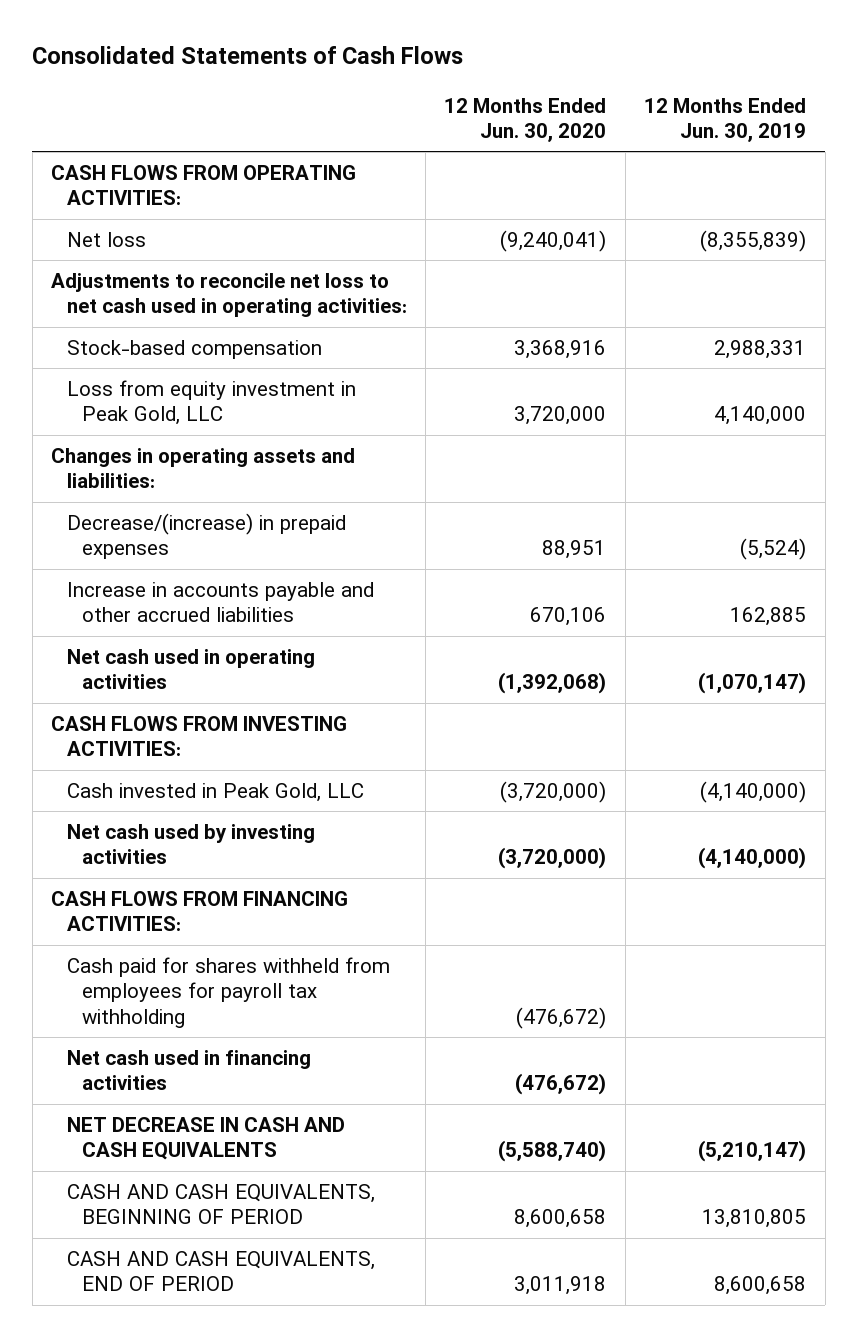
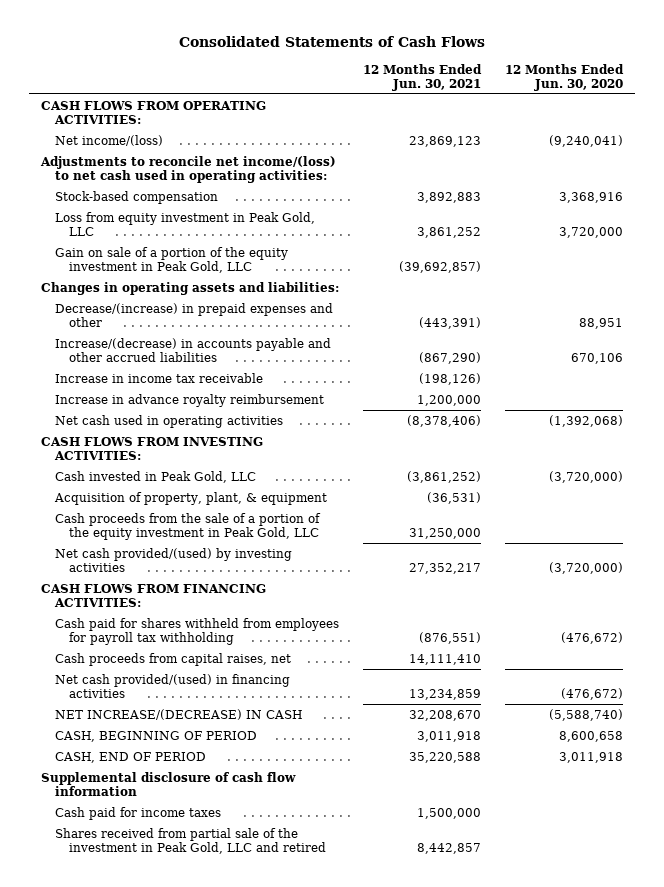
[644,97,807,143] 12 Months Ended Jun. 30, 2019 -> none
none -> [362,63,482,91] 12 Months Ended Jun. 30, 2021
[66,231,146,247] Net loss -> [54,134,163,146] Net income/(loss)
[51,272,407,318] Adjustments to reconcile net loss to net cash used in operating activities: -> [40,155,337,183] Adjustments to reconcile net income/(loss) to net cash used in operating activities:
none -> [54,246,288,273] Gain on sale of a portion of the equity investment in Peak Gold, LLC
[66,512,346,560] Decrease/(increase) in prepaid expenses -> [54,302,333,327] Decrease/(increase) in prepaid expenses and other
[66,581,374,623] Increase in accounts payable and other accrued liabilities -> [54,337,331,362] Increase/(decrease) in accounts payable and other accrued liabilities
none -> [54,372,263,383] Increase in income tax receivable
none -> [54,393,324,407] Increase in advance royalty reimbursement
none -> [53,491,327,505] Acquisition of property, plant, & equipment
none -> [54,512,321,540] Cash proceeds from the sale of a portion of the equity investment in Peak Gold, LLC
[66,823,315,865] Net cash used by investing activities -> [54,547,292,572] Net cash provided/(used) by investing activities
none -> [54,652,291,666] Cash proceeds from capital raises, net
[66,1049,311,1091] Net cash used in financing activities -> [54,673,290,698] Net cash provided/(used) in financing activities
[66,1116,345,1161] NET DECREASE IN CASH AND CASH EQUIVALENTS -> [54,708,302,720] NET INCREASE/(DECREASE) IN CASH
[66,1183,375,1225] CASH AND CASH EQUIVALENTS, BEGINNING OF PERIOD -> [54,730,257,742] CASH, BEGINNING OF PERIOD
[66,1250,375,1292] CASH AND CASH EQUIVALENTS, END OF PERIOD -> [54,751,206,763] CASH, END OF PERIOD
none -> [41,771,297,796] Supplemental disclosure of cash flow information
none -> [54,806,221,820] Cash paid for income taxes
none -> [54,827,326,854] Shares received from partial sale of the investment in Peak Gold, LLC and retired

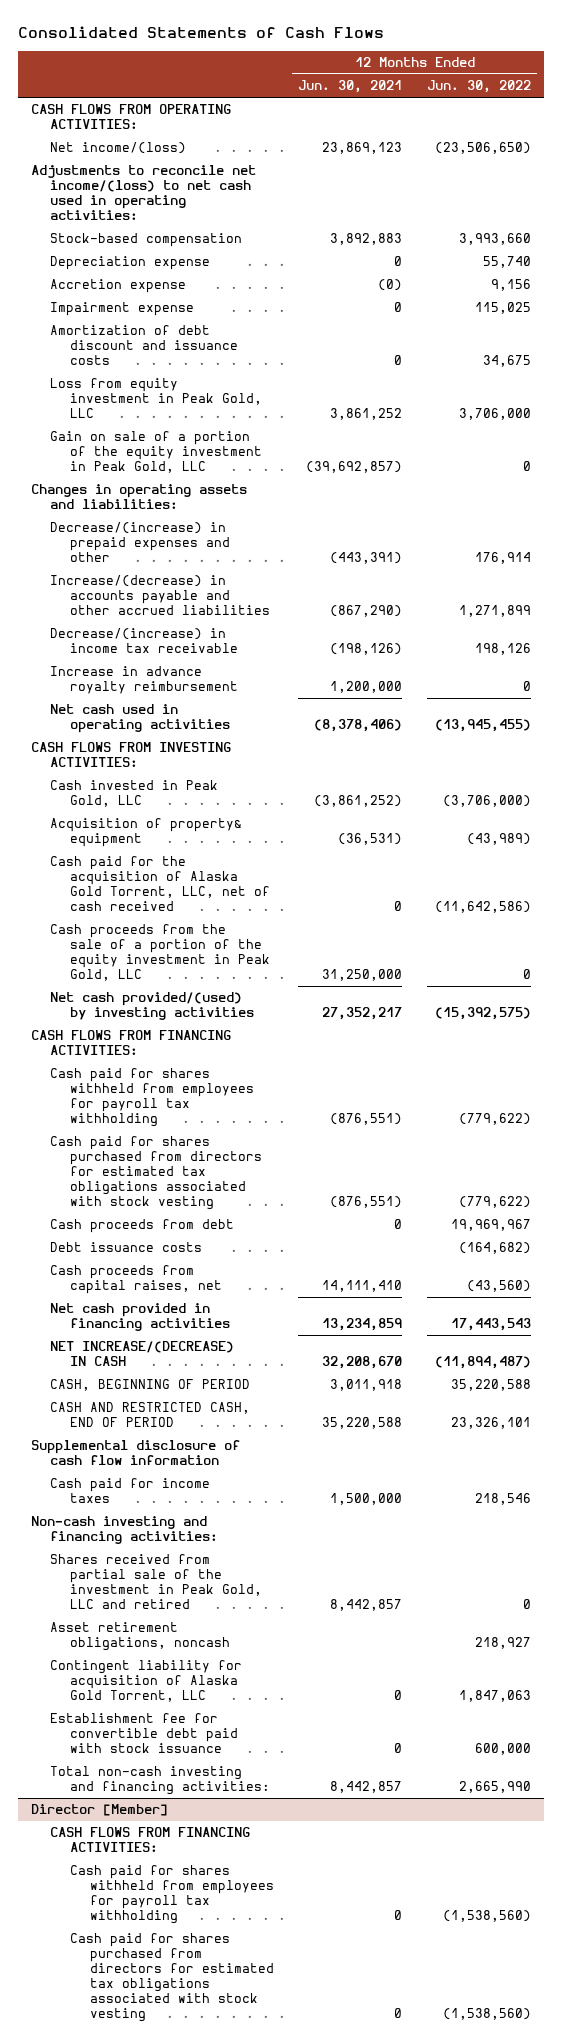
[504,63,624,91] 12 Months Ended Jun. 30, 2020 -> none
none -> [427,80,532,94] Jun. 30, 2022
none -> [50,256,211,271] Depreciation expense
none -> [50,279,187,294] Accretion expense
none -> [50,302,195,317] Impairment expense
none -> [50,325,238,366] Amortization of debt discount and issuance costs
[54,372,263,383] Increase in income tax receivable -> [50,628,238,654] Decrease/(increase) in income tax receivable
[53,491,327,505] Acquisition of property, plant, & equipment -> [50,818,243,848] Acquisition of property& equipment
none -> [50,856,270,912] Cash paid for the acquisition of Alaska Gold Torrent, LLC, net of cash received
none -> [50,1136,262,1211] Cash paid for shares purchased from directors for estimated tax obligations associated with stock vesting
none -> [50,1219,235,1234] Cash proceeds from debt
none -> [50,1242,203,1253] Debt issuance costs
[54,673,290,698] Net cash provided/(used) in financing activities -> [50,1303,230,1332] Net cash provided in financing activities
[54,751,206,763] CASH, END OF PERIOD -> [50,1402,251,1428] CASH AND RESTRICTED CASH, END OF PERIOD
none -> [30,1516,219,1545] Non-cash investing and financing activities:
none -> [50,1622,230,1652] Asset retirement obligations, noncash
none -> [50,1660,243,1703] Contingent liability for acquisition of Alaska Gold Torrent, LLC
none -> [50,1713,238,1754] Establishment fee for convertible debt paid with stock issuance
none -> [50,1766,270,1796] Total non-cash investing and financing activities:
none -> [30,1804,168,1817] Director [Member]
none -> [50,1827,251,1853] CASH FLOWS FROM FINANCING ACTIVITIES:
none -> [69,1865,274,1925] Cash paid for shares withheld from employees for payroll tax withholding
none -> [69,1933,274,2023] Cash paid for shares purchased from directors for estimated tax obligations associated with stock vesting

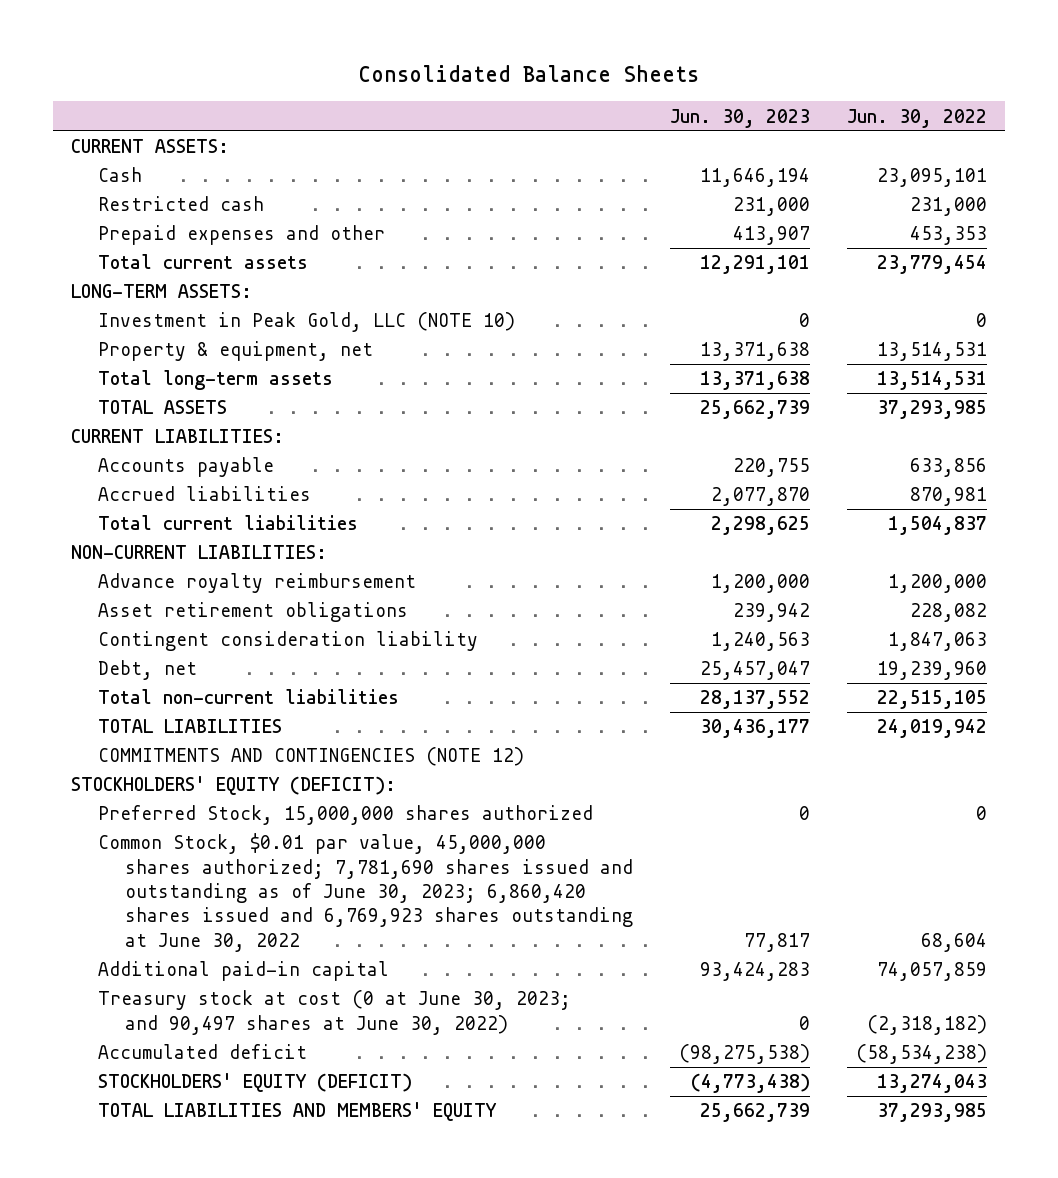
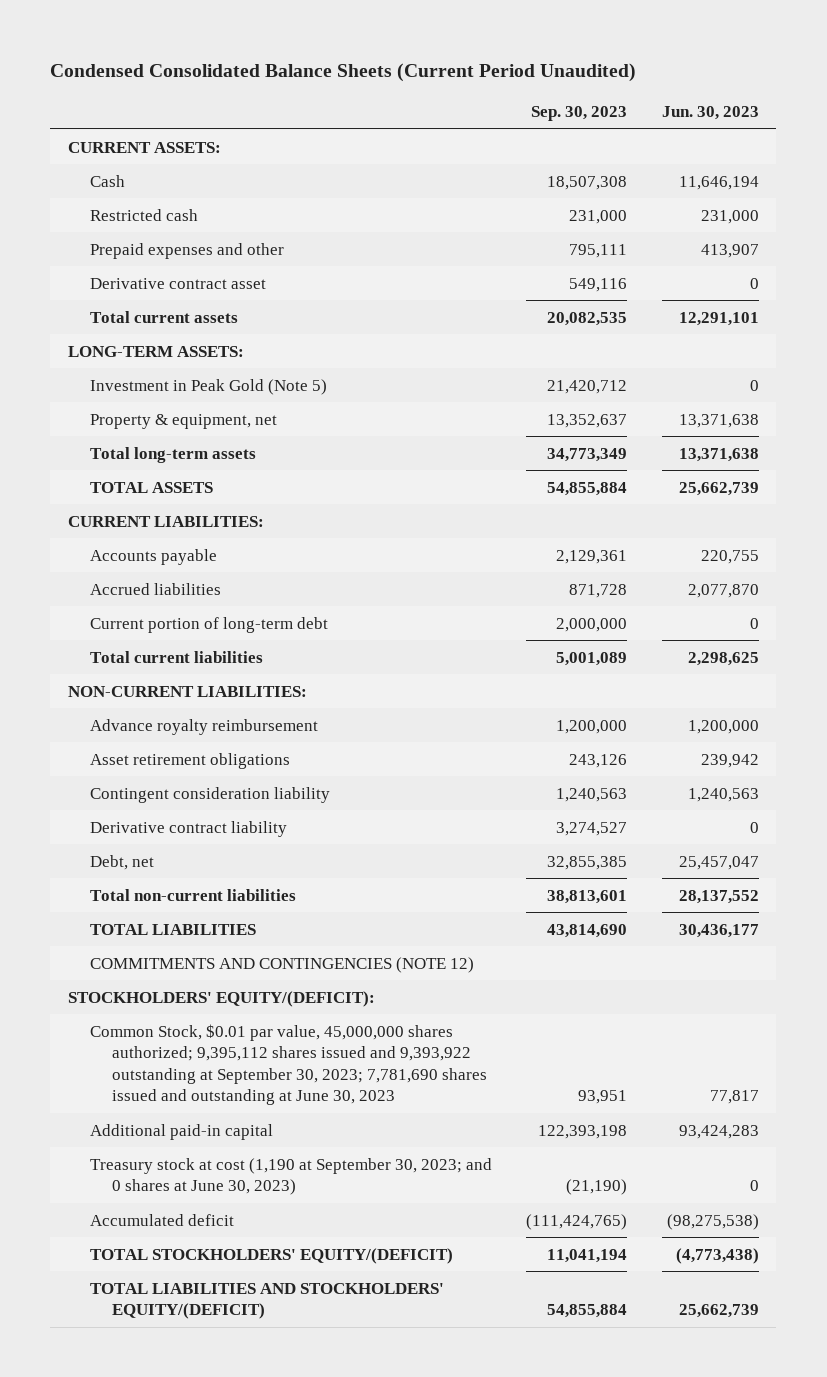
[357,65,699,83] Consolidated Balance Sheets -> [50,63,637,83] Condensed Consolidated Balance Sheets (Current Period Unaudited)
[846,108,987,128] Jun. 30, 2022 -> none
none -> [531,106,628,122] Sep. 30, 2023
none -> [89,277,266,289] Derivative contract asset
[98,312,516,333] Investment in Peak Gold, LLC (NOTE 10) -> [89,378,327,395] Investment in Peak Gold (Note 5)
none -> [89,616,328,633] Current portion of long-term debt
none -> [89,820,287,837] Derivative contract liability
[98,805,594,826] Preferred Stock, 15,000,000 shares authorized -> none
[70,776,396,796] STOCKHOLDERS' EQUITY (DEFICIT): -> [67,990,375,1007] STOCKHOLDERS' EQUITY/(DEFICIT):
[98,833,634,952] Common Stock, $0.01 par value, 45,000,000 shares authorized; 7,781,690 shares issued and outstanding as of June 30, 2023; 6,860,420 shares issued and 6,769,923 shares outstanding at June 30, 2022 -> [89,1023,487,1106] Common Stock, $0.01 par value, 45,000,000 shares authorized; 9,395,112 shares issued and 9,393,922 outstanding at September 30, 2023; 7,781,690 shares issued and outstanding at June 30, 2023
[98,990,572,1035] Treasury stock at cost (0 at June 30, 2023; and 90,497 shares at June 30, 2022) -> [89,1157,492,1196] Treasury stock at cost (1,190 at September 30, 2023; and 0 shares at June 30, 2023)
[98,1073,413,1093] STOCKHOLDERS' EQUITY (DEFICIT) -> [89,1247,453,1264] TOTAL STOCKHOLDERS' EQUITY/(DEFICIT)
[98,1102,498,1122] TOTAL LIABILITIES AND MEMBERS' EQUITY -> [89,1282,444,1320] TOTAL LIABILITIES AND STOCKHOLDERS' EQUITY/(DEFICIT)

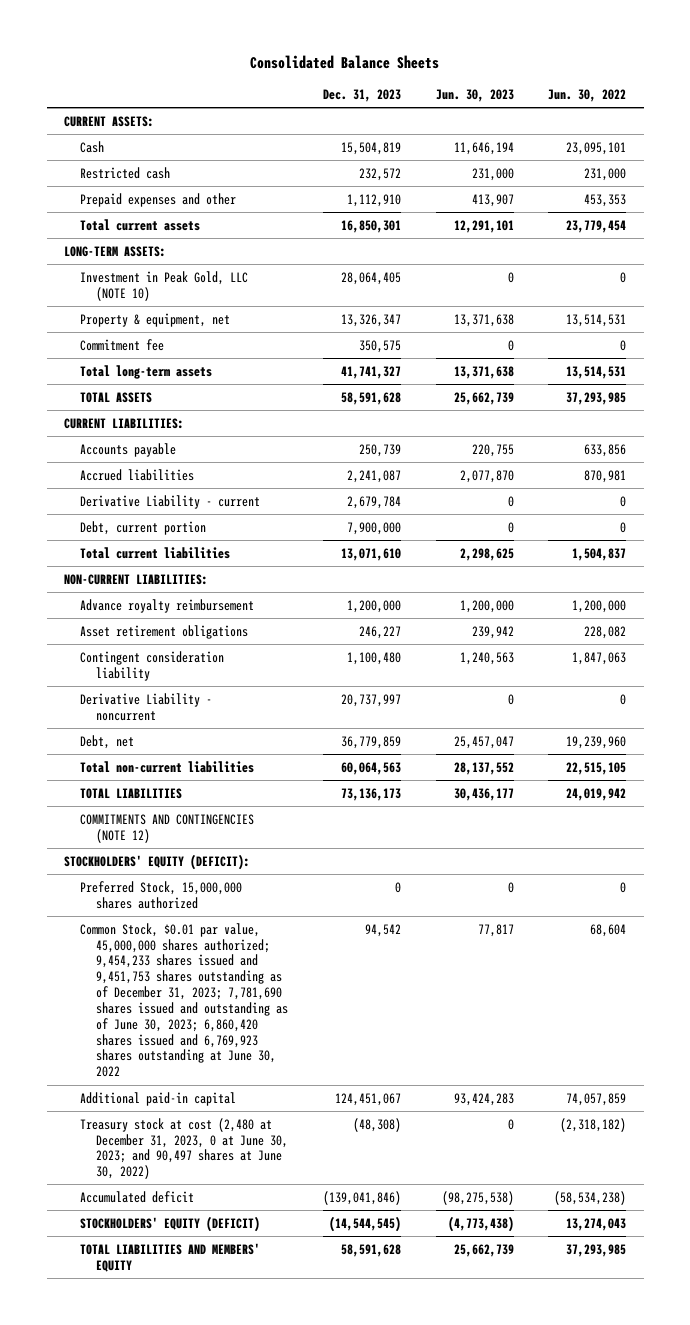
[50,63,637,83] Condensed Consolidated Balance Sheets (Current Period Unaudited) -> [250,54,440,69] Consolidated Balance Sheets
[531,106,628,122] Sep. 30, 2023 -> none
none -> [322,88,401,102] Dec. 31, 2023
none -> [548,88,627,102] Jun. 30, 2022
[89,277,266,289] Derivative contract asset -> none
[89,378,327,395] Investment in Peak Gold (Note 5) -> [80,270,249,301] Investment in Peak Gold, LLC (NOTE 10)
none -> [80,338,165,351] Commitment fee
none -> [80,494,261,509] Derivative Liability - current
[89,616,328,633] Current portion of long-term debt -> [80,520,207,535] Debt, current portion
[89,820,287,837] Derivative contract liability -> [80,692,213,721] Derivative Liability - noncurrent
[67,990,375,1007] STOCKHOLDERS' EQUITY/(DEFICIT): -> [63,853,250,870] STOCKHOLDERS' EQUITY (DEFICIT):
none -> [80,880,243,909] Preferred Stock, 15,000,000 shares authorized
[89,1023,487,1106] Common Stock, $0.01 par value, 45,000,000 shares authorized; 9,395,112 shares issued and 9,393,922 outstanding at September 30, 2023; 7,781,690 shares issued and outstanding at June 30, 2023 -> [80,922,289,1078] Common Stock, $0.01 par value, 45,000,000 shares authorized; 9,454,233 shares issued and 9,451,753 shares outstanding as of December 31, 2023; 7,781,690 shares issued and outstanding as of June 30, 2023; 6,860,420 shares issued and 6,769,923 shares outstanding at June 30, 2022
[89,1157,492,1196] Treasury stock at cost (1,190 at September 30, 2023; and 0 shares at June 30, 2023) -> [80,1117,289,1180] Treasury stock at cost (2,480 at December 31, 2023, 0 at June 30, 2023; and 90,497 shares at June 30, 2022)
[89,1247,453,1264] TOTAL STOCKHOLDERS' EQUITY/(DEFICIT) -> [80,1215,261,1232] STOCKHOLDERS' EQUITY (DEFICIT)
[89,1282,444,1320] TOTAL LIABILITIES AND STOCKHOLDERS' EQUITY/(DEFICIT) -> [80,1242,261,1272] TOTAL LIABILITIES AND MEMBERS' EQUITY

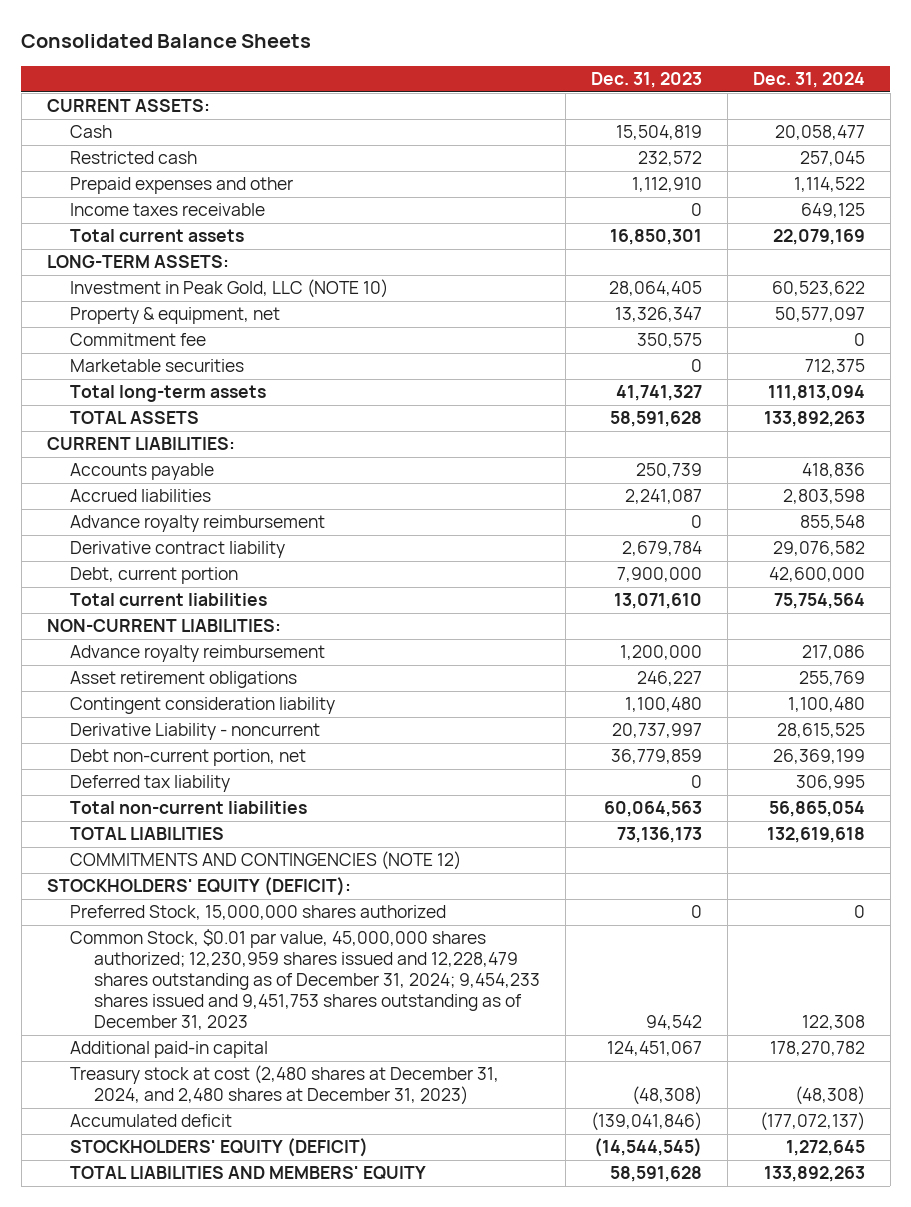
[435,88,514,102] Jun. 30, 2023 -> none
[548,88,627,102] Jun. 30, 2022 -> none
none -> [752,72,865,89] Dec. 31, 2024
none -> [70,203,266,217] Income taxes receivable
none -> [70,359,245,373] Marketable securities
none -> [70,515,326,533] Advance royalty reimbursement
[80,494,261,509] Derivative Liability - current -> [70,541,286,559] Derivative contract liability
[80,734,135,749] Debt, net -> [70,749,307,767] Debt non-current portion, net
none -> [70,775,231,793] Deferred tax liability
[80,922,289,1078] Common Stock, $0.01 par value, 45,000,000 shares authorized; 9,454,233 shares issued and 9,451,753 shares outstanding as of December 31, 2023; 7,781,690 shares issued and outstanding as of June 30, 2023; 6,860,420 shares issued and 6,769,923 shares outstanding at June 30, 2022 -> [70,929,540,1030] Common Stock, $0.01 par value, 45,000,000 shares authorized; 12,230,959 shares issued and 12,228,479 shares outstanding as of December 31, 2024; 9,454,233 shares issued and 9,451,753 shares outstanding as of December 31, 2023
[80,1117,289,1180] Treasury stock at cost (2,480 at December 31, 2023, 0 at June 30, 2023; and 90,497 shares at June 30, 2022) -> [70,1065,500,1106] Treasury stock at cost (2,480 shares at December 31, 2024, and 2,480 shares at December 31, 2023)

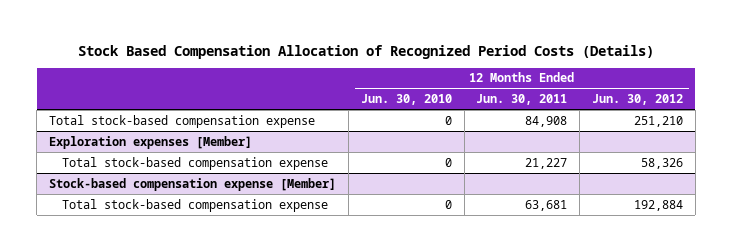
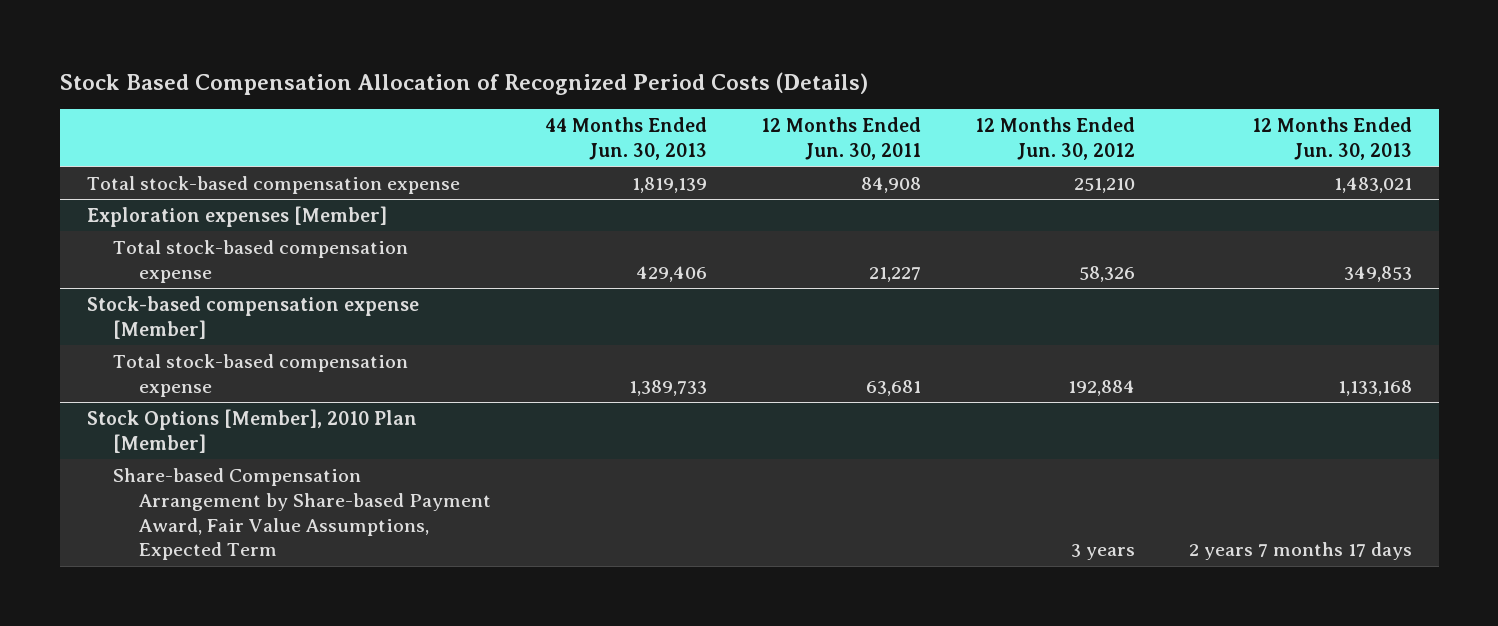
[360,94,452,106] Jun. 30, 2010 -> none
none -> [544,116,707,160] 44 Months Ended Jun. 30, 2013
none -> [1251,116,1412,160] 12 Months Ended Jun. 30, 2013
none -> [86,408,417,453] Stock Options [Member], 2010 Plan [Member]
none -> [112,467,491,561] Share-based Compensation Arrangement by Share-based Payment Award, Fair Value Assumptions, Expected Term

